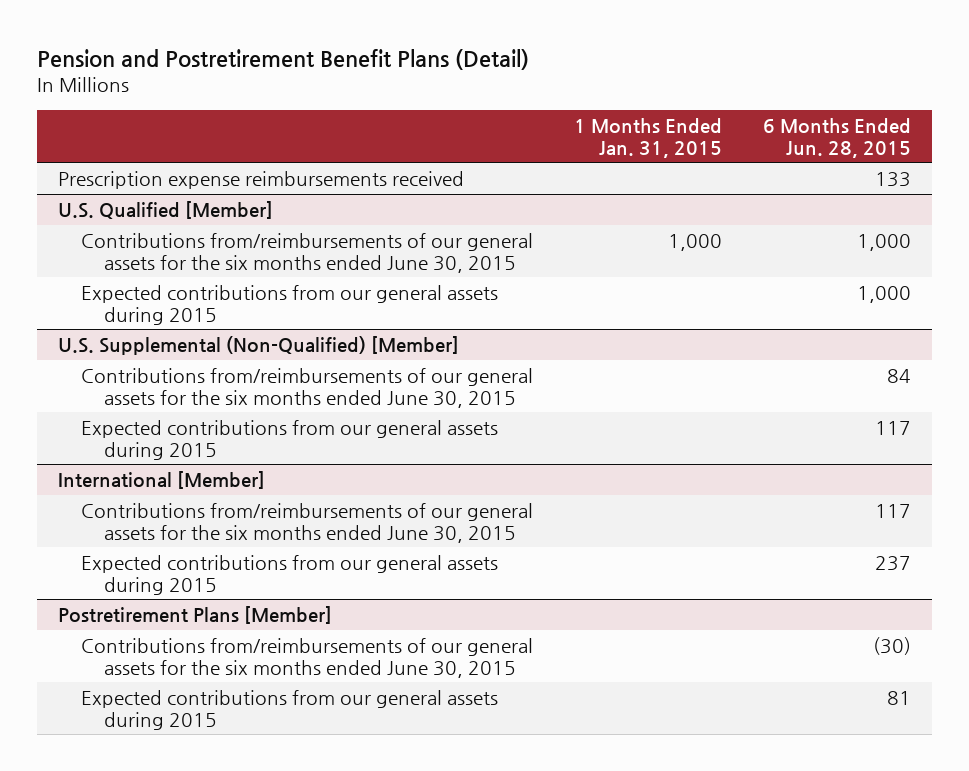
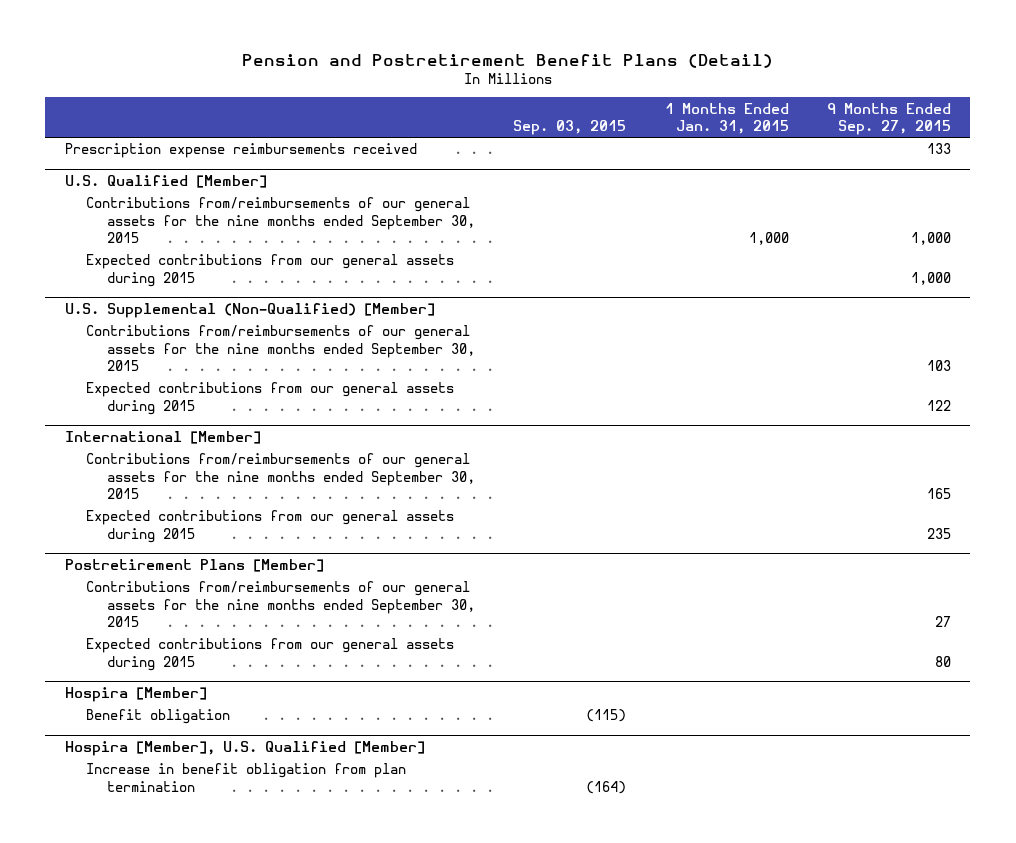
[763,117,912,158] 6 Months Ended Jun. 28, 2015 -> none
none -> [513,119,627,135] Sep. 03, 2015
none -> [827,102,952,135] 9 Months Ended Sep. 27, 2015
[80,232,533,273] Contributions from/reimbursements of our general assets for the six months ended June 30, 2015 -> [85,197,475,243] Contributions from/reimbursements of our general assets for the nine months ended September 30, 2015
[80,367,533,408] Contributions from/reimbursements of our general assets for the six months ended June 30, 2015 -> [85,325,475,371] Contributions from/reimbursements of our general assets for the nine months ended September 30, 2015
[80,502,533,543] Contributions from/reimbursements of our general assets for the six months ended June 30, 2015 -> [85,453,475,499] Contributions from/reimbursements of our general assets for the nine months ended September 30, 2015
[80,637,533,678] Contributions from/reimbursements of our general assets for the six months ended June 30, 2015 -> [85,581,475,627] Contributions from/reimbursements of our general assets for the nine months ended September 30, 2015
none -> [64,686,207,702] Hospira [Member]
none -> [85,709,230,725] Benefit obligation
none -> [64,740,425,756] Hospira [Member], U.S. Qualified [Member]
none -> [85,763,406,792] Increase in benefit obligation from plan termination

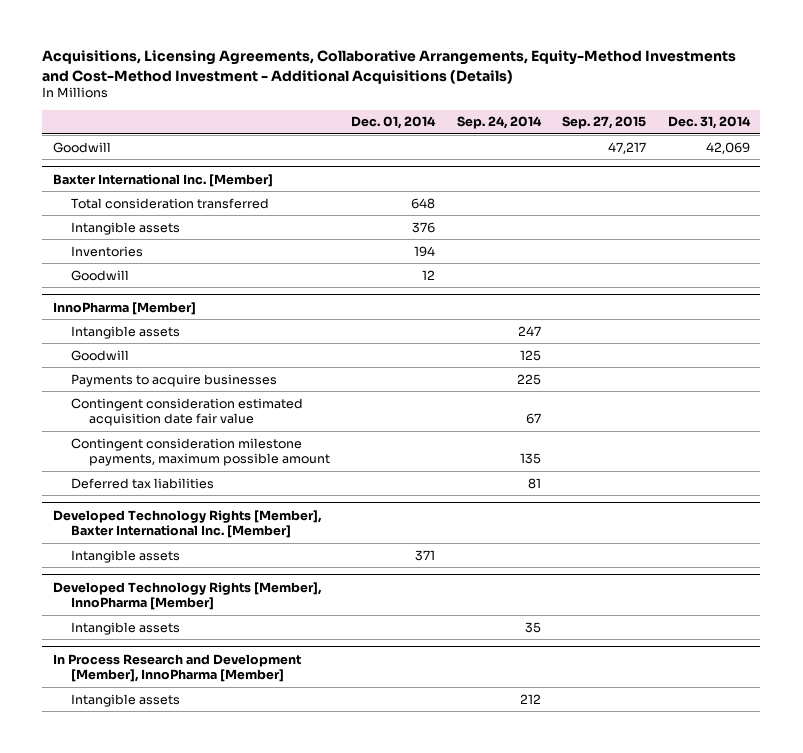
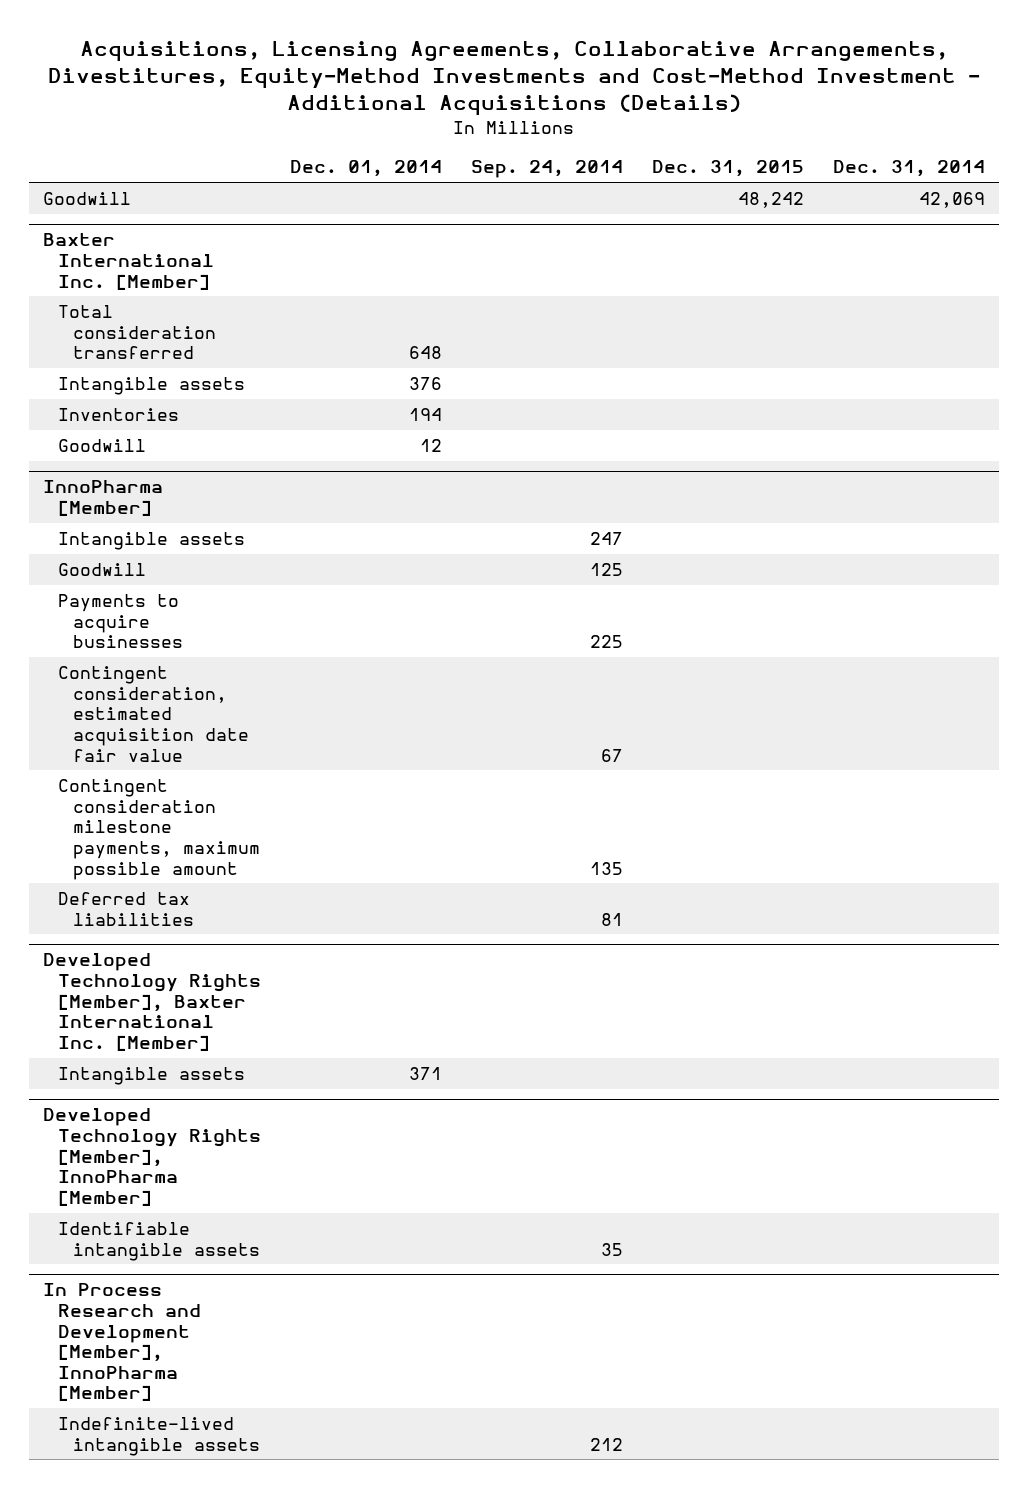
[42,50,737,84] Acquisitions, Licensing Agreements, Collaborative Arrangements, Equity-Method Investments and Cost-Method Investment - Additional Acquisitions (Details) -> [48,40,981,117] Acquisitions, Licensing Agreements, Collaborative Arrangements, Divestitures, Equity-Method Investments and Cost-Method Investment - Additional Acquisitions (Details)
[562,116,647,130] Sep. 27, 2015 -> none
none -> [652,160,805,178] Dec. 31, 2015
[70,397,303,427] Contingent consideration estimated acquisition date fair value -> [58,666,250,762] Contingent consideration, estimated acquisition date fair value
[70,621,180,635] Intangible assets -> [58,1222,261,1261] Identifiable intangible assets
[70,693,180,707] Intangible assets -> [58,1417,261,1456] Indefinite-lived intangible assets

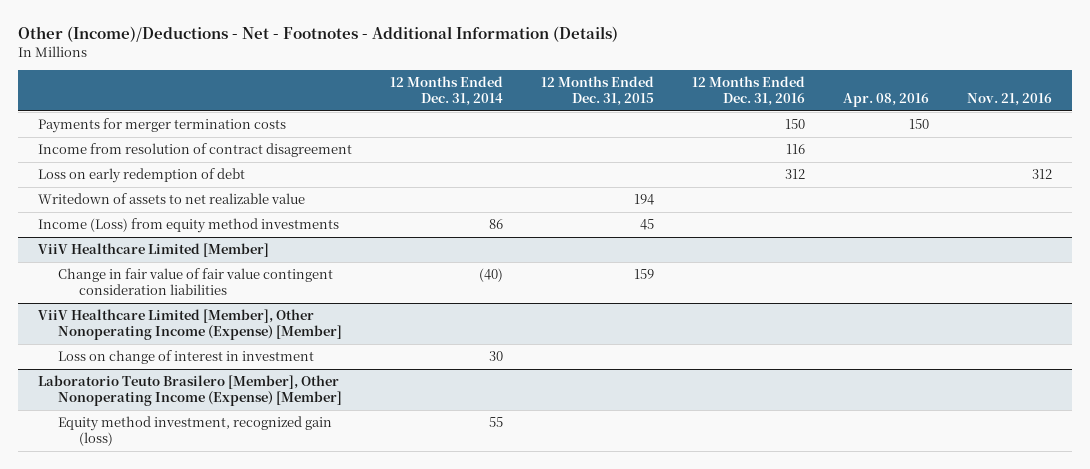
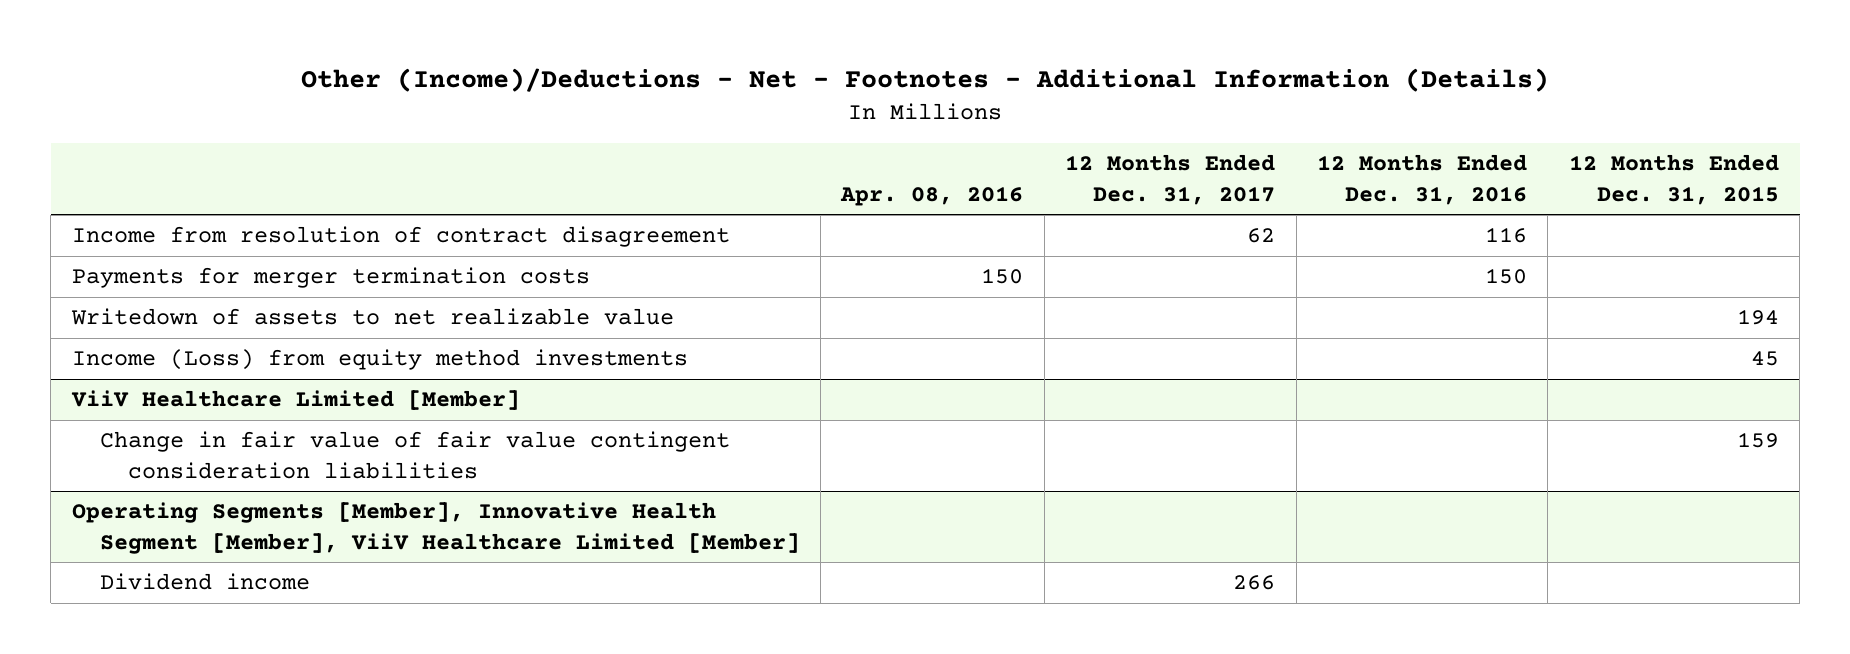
[389,76,503,106] 12 Months Ended Dec. 31, 2014 -> none
[967,92,1053,106] Nov. 21, 2016 -> none
none -> [1065,154,1276,205] 12 Months Ended Dec. 31, 2017
[37,168,245,184] Loss on early redemption of debt -> none
[37,118,286,134] Payments for merger termination costs -> [71,267,590,289] Payments for merger termination costs
[37,309,343,341] ViiV Healthcare Limited [Member], Other Nonoperating Income (Expense) [Member] -> none
[58,350,315,365] Loss on change of interest in investment -> none
[37,375,343,407] Laboratorio Teuto Brasilero [Member], Other Nonoperating Income (Expense) [Member] -> none
[58,416,333,447] Equity method investment, recognized gain (loss) -> none
none -> [71,502,800,554] Operating Segments [Member], Innovative Health Segment [Member], ViiV Healthcare Limited [Member]
none -> [99,573,310,591] Dividend income

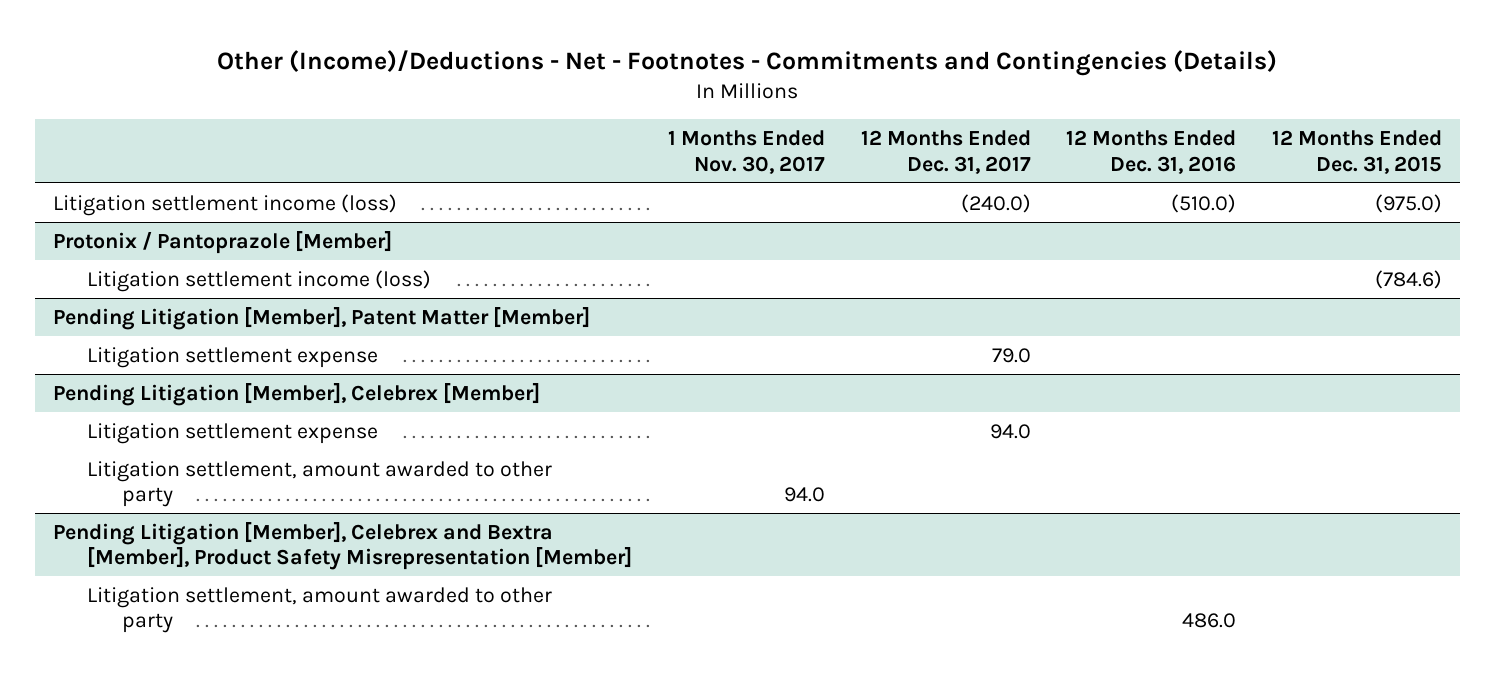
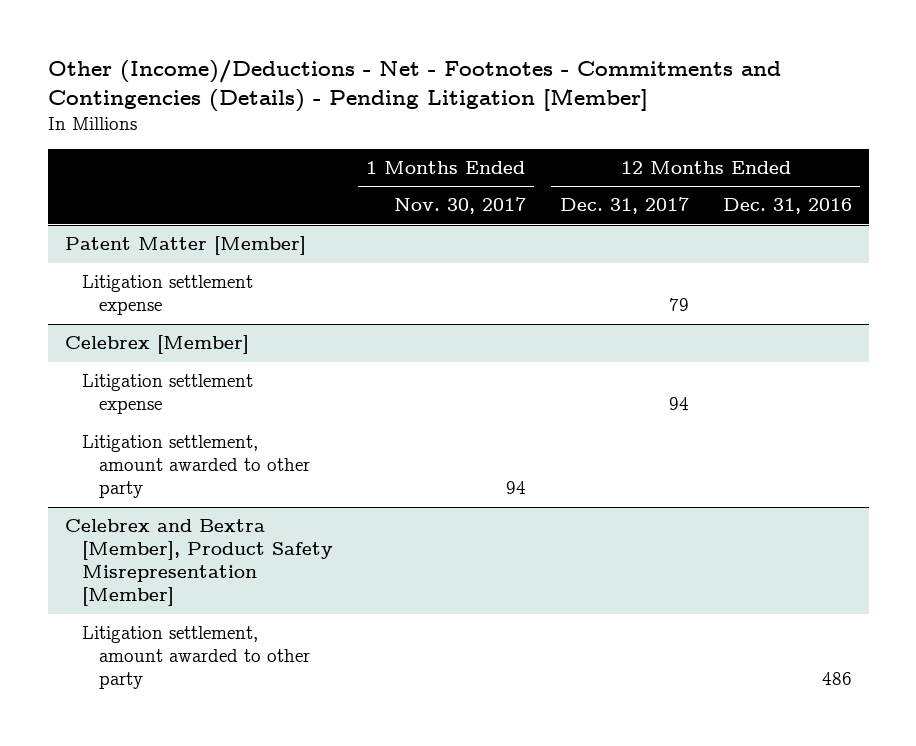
[217,49,1278,76] Other (Income)/Deductions - Net - Footnotes - Commitments and Contingencies (Details) -> [47,60,781,113] Other (Income)/Deductions - Net - Footnotes - Commitments and Contingencies (Details) - Pending Litigation [Member]
[1271,130,1442,174] 12 Months Ended Dec. 31, 2015 -> none
[52,193,397,216] Litigation settlement income (loss) -> none
[52,230,392,254] Protonix / Pantoprazole [Member] -> none
[87,269,432,292] Litigation settlement income (loss) -> none
[52,306,590,330] Pending Litigation [Member], Patent Matter [Member] -> [64,236,306,256] Patent Matter [Member]
[991,347,1031,363] 79.0 -> [668,298,689,312] 79
[52,382,540,406] Pending Litigation [Member], Celebrex [Member] -> [64,335,249,355] Celebrex [Member]
[989,423,1031,439] 94.0 -> [668,397,689,411] 94
[783,487,825,503] 94.0 -> [505,481,526,495] 94
[52,521,633,571] Pending Litigation [Member], Celebrex and Bextra [Member], Product Safety Misrepresentation [Member] -> [64,519,333,607] Celebrex and Bextra [Member], Product Safety Misrepresentation [Member]
[1182,613,1237,629] 486.0 -> [821,672,852,686] 486

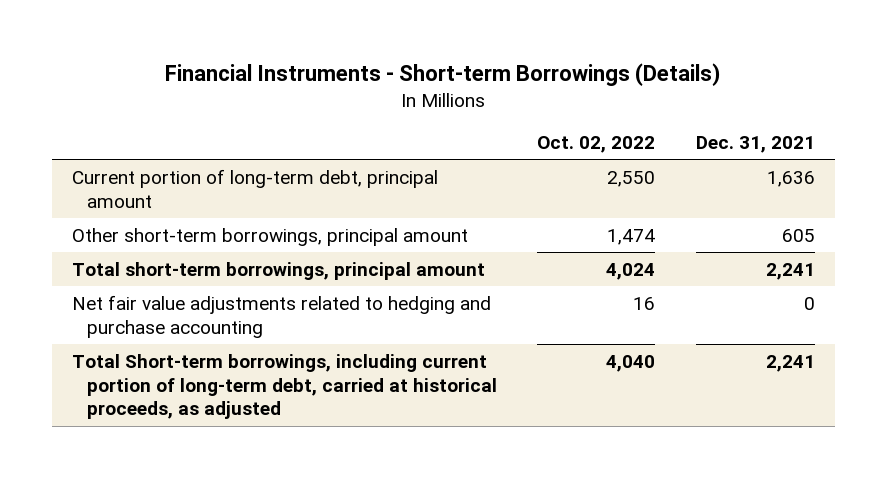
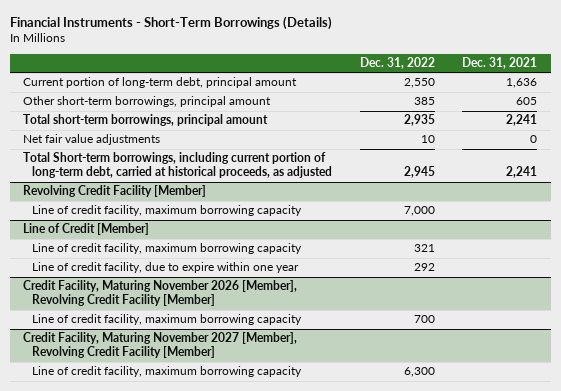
[165,62,721,86] Financial Instruments - Short-term Borrowings (Details) -> [9,16,332,31] Financial Instruments - Short-Term Borrowings (Details)
[537,136,656,154] Oct. 02, 2022 -> none
none -> [359,56,435,69] Dec. 31, 2022
[71,294,491,338] Net fair value adjustments related to hedging and purchase accounting -> [23,134,161,146] Net fair value adjustments
none -> [23,185,207,198] Revolving Credit Facility [Member]
none -> [32,205,303,217] Line of credit facility, maximum borrowing capacity
none -> [23,223,150,236] Line of Credit [Member]
none -> [32,243,303,255] Line of credit facility, maximum borrowing capacity
none -> [32,262,300,274] Line of credit facility, due to expire within one year
none -> [23,280,298,307] Credit Facility, Maturing November 2026 [Member], Revolving Credit Facility [Member]
none -> [32,314,303,326] Line of credit facility, maximum borrowing capacity
none -> [23,332,298,359] Credit Facility, Maturing November 2027 [Member], Revolving Credit Facility [Member]
none -> [32,366,303,378] Line of credit facility, maximum borrowing capacity

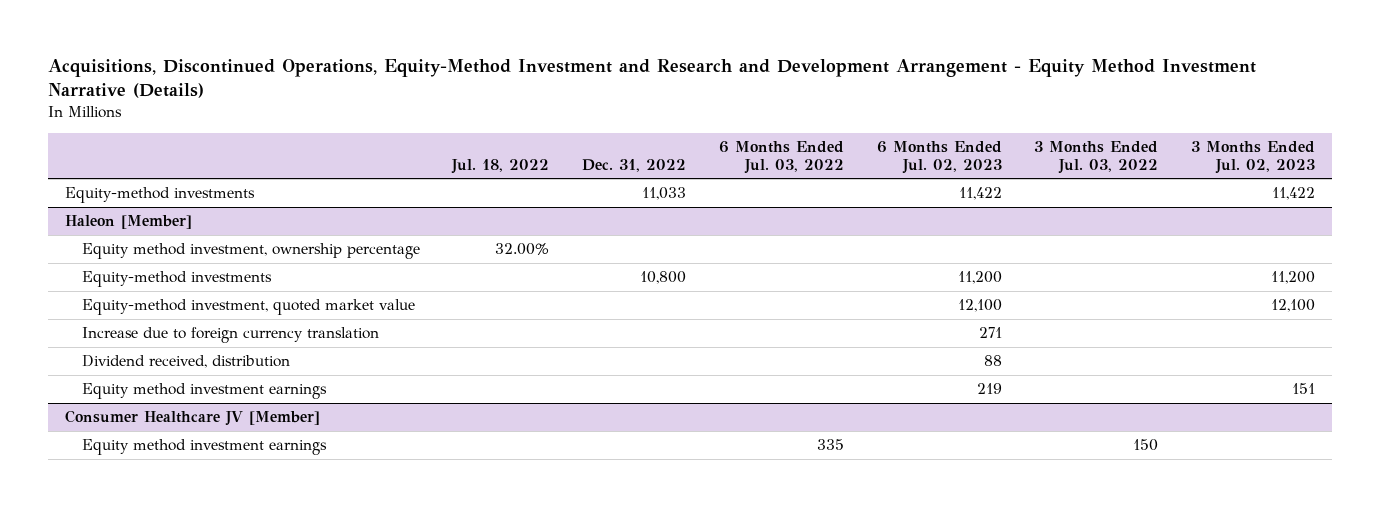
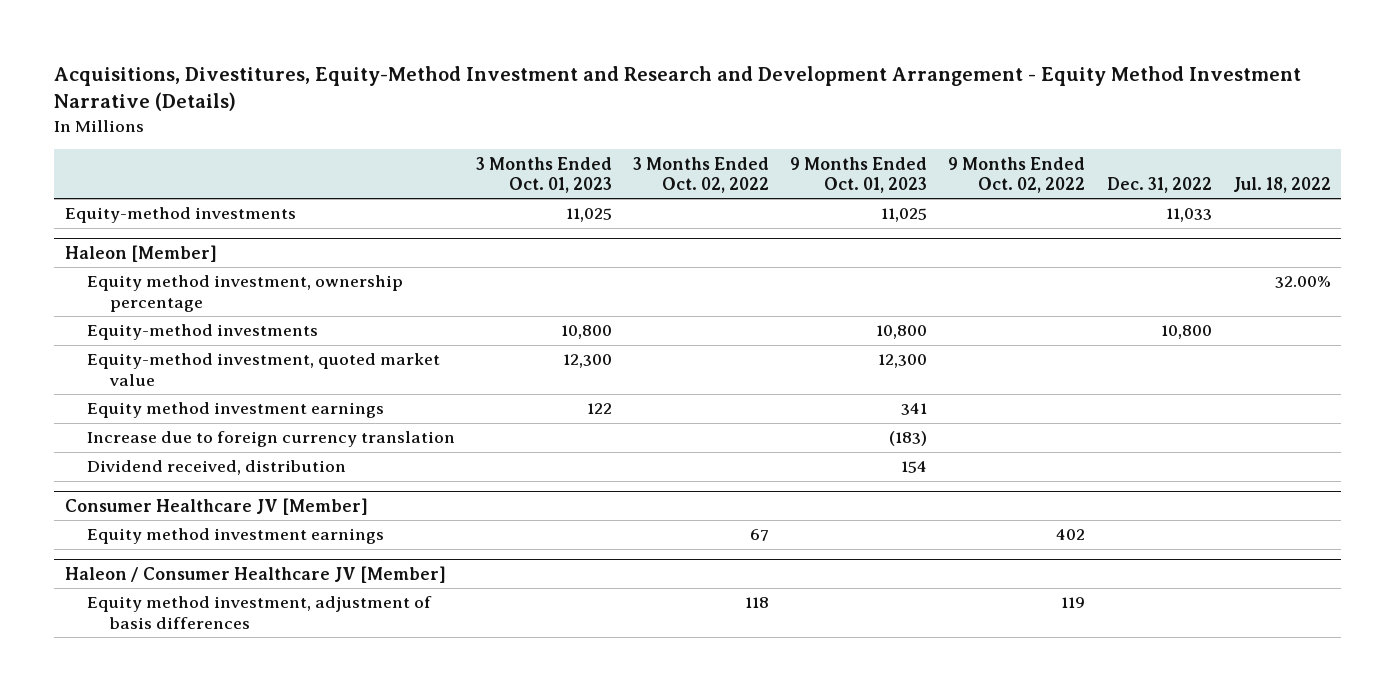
[48,59,1257,99] Acquisitions, Discontinued Operations, Equity-Method Investment and Research and Development Arrangement - Equity Method Investment Narrative (Details) -> [54,66,1302,112] Acquisitions, Divestitures, Equity-Method Investment and Research and Development Arrangement - Equity Method Investment Narrative (Details)
[718,140,844,174] 6 Months Ended Jul. 03, 2022 -> none
[876,140,1002,174] 6 Months Ended Jul. 02, 2023 -> none
[1034,140,1159,174] 3 Months Ended Jul. 03, 2022 -> none
[1191,140,1316,174] 3 Months Ended Jul. 02, 2023 -> none
none -> [476,156,613,193] 3 Months Ended Oct. 01, 2023
none -> [633,156,770,193] 3 Months Ended Oct. 02, 2022
none -> [790,156,928,193] 9 Months Ended Oct. 01, 2023
none -> [948,156,1086,193] 9 Months Ended Oct. 02, 2022
[81,383,327,400] Equity method investment earnings -> [87,402,385,419] Equity method investment earnings
none -> [64,565,446,583] Haleon / Consumer Healthcare JV [Member]
none -> [87,596,433,629] Equity method investment, adjustment of basis differences

